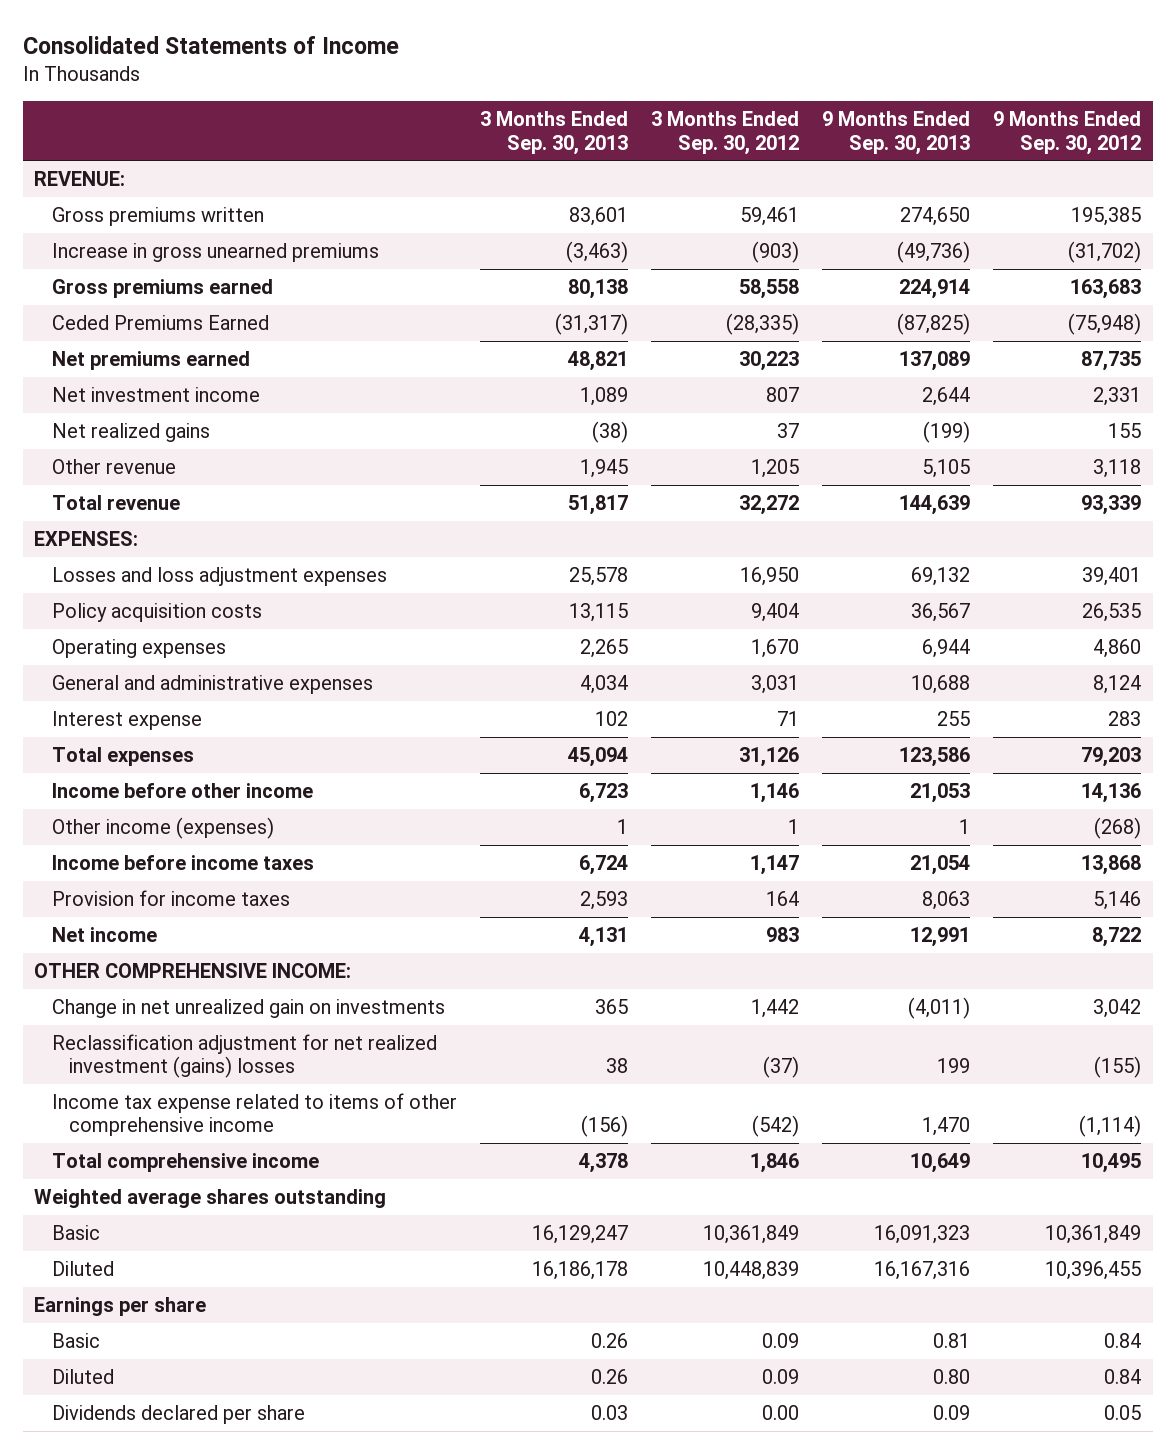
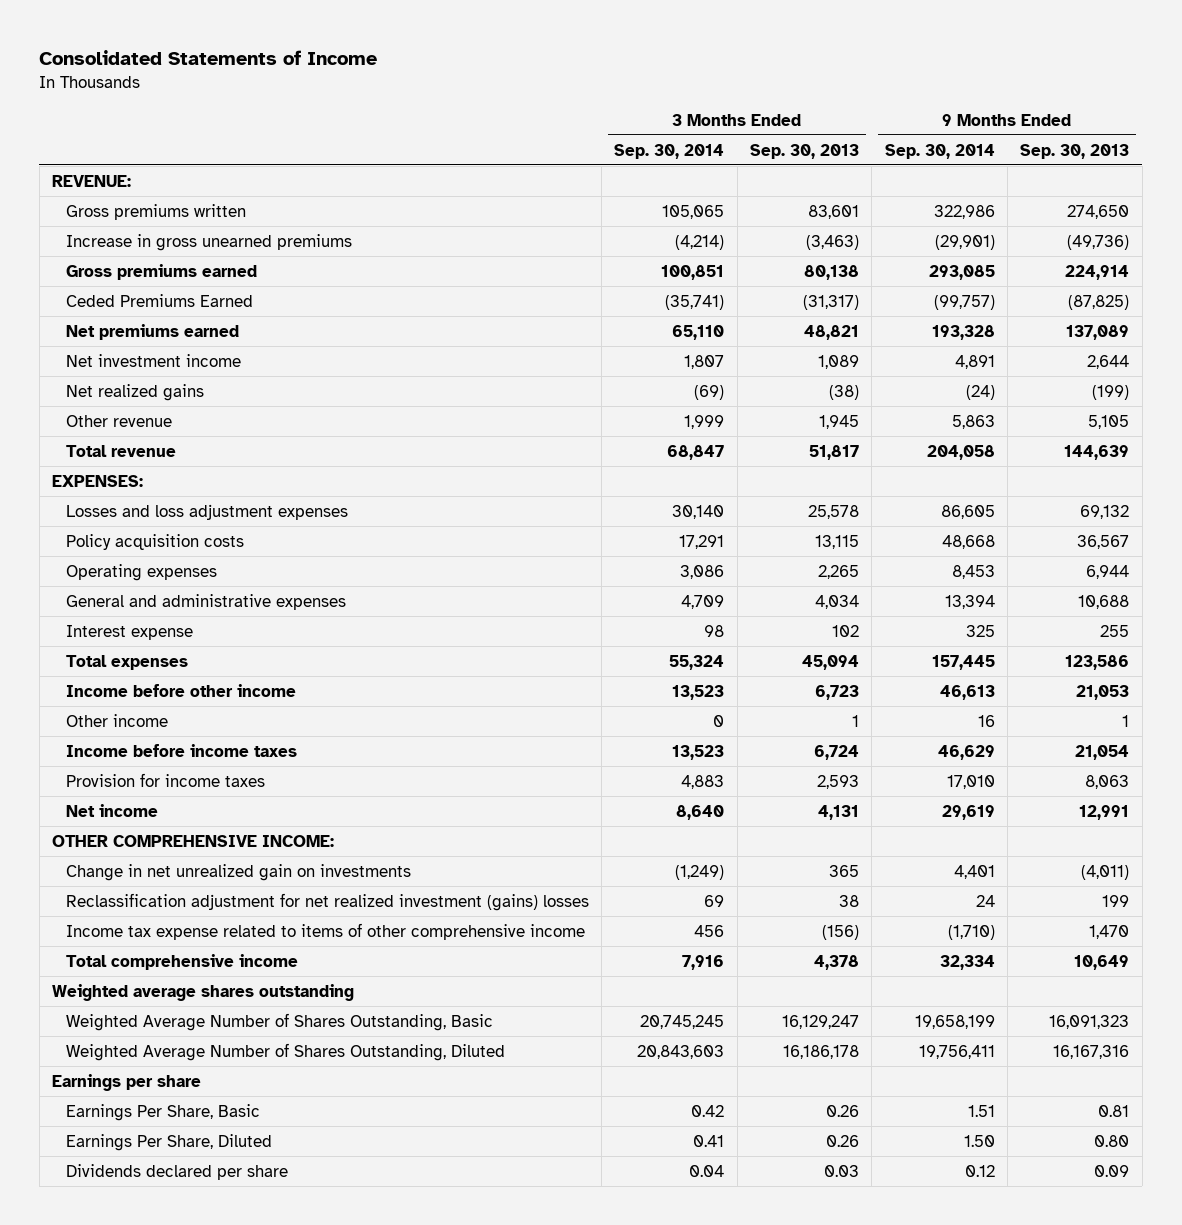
[651,111,800,155] 3 Months Ended Sep. 30, 2012 -> none
[993,111,1142,155] 9 Months Ended Sep. 30, 2012 -> none
none -> [614,143,725,159] Sep. 30, 2014
none -> [884,143,995,159] Sep. 30, 2014
[51,816,274,839] Other income (expenses) -> [65,713,168,727] Other income
[51,1224,100,1240] Basic -> [65,1012,493,1031] Weighted Average Number of Shares Outstanding, Basic
[51,1260,114,1276] Diluted -> [65,1042,505,1061] Weighted Average Number of Shares Outstanding, Diluted
[51,1332,100,1348] Basic -> [65,1103,260,1121] Earnings Per Share, Basic
[51,1368,114,1384] Diluted -> [65,1133,272,1151] Earnings Per Share, Diluted

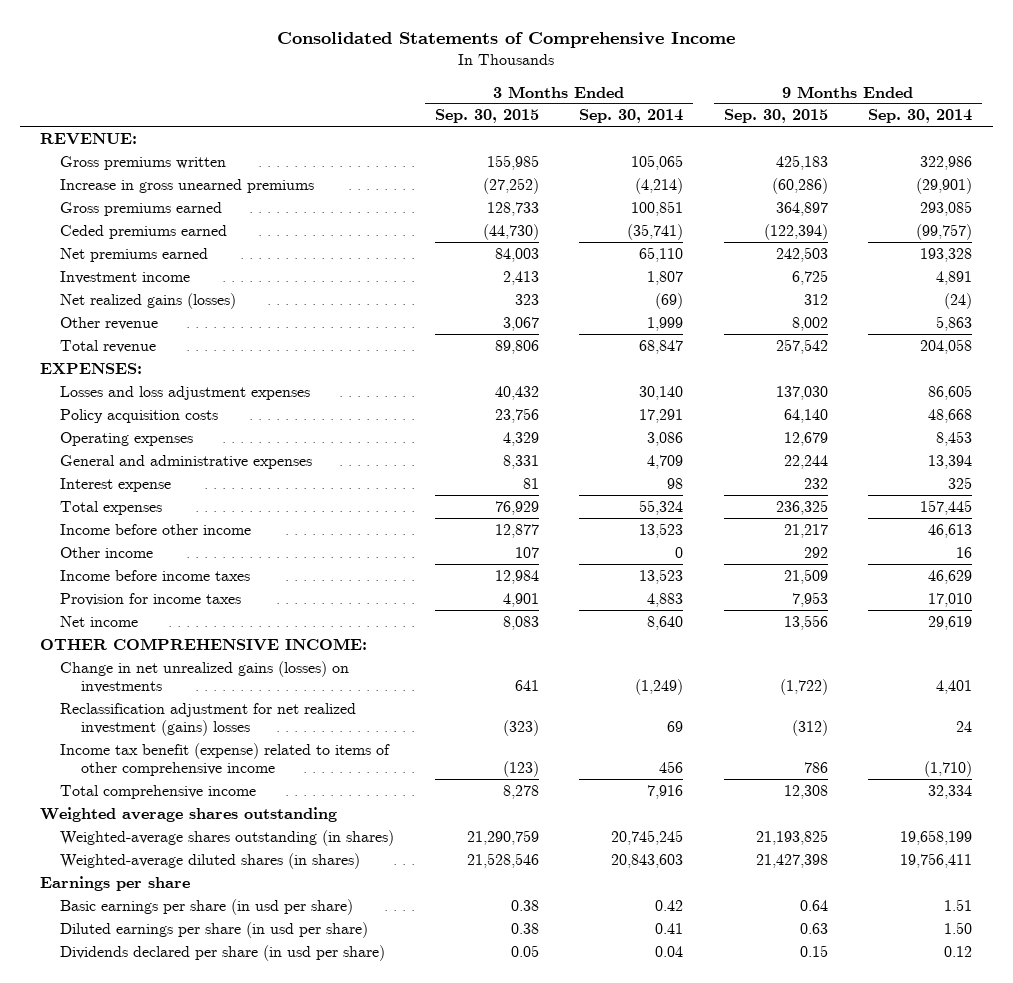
[39,50,378,66] Consolidated Statements of Income -> [277,32,736,49] Consolidated Statements of Comprehensive Income
[750,143,860,159] Sep. 30, 2013 -> none
[1020,143,1130,159] Sep. 30, 2013 -> none
none -> [434,109,539,124] Sep. 30, 2015
none -> [723,109,828,124] Sep. 30, 2015
[65,293,253,307] Ceded Premiums Earned -> [60,224,228,239] Ceded premiums earned
[65,353,241,367] Net investment income -> [60,270,191,284] Investment income
[65,383,204,401] Net realized gains -> [60,292,237,309] Net realized gains (losses)
[65,863,411,881] Change in net unrealized gain on investments -> [60,660,350,693] Change in net unrealized gains (losses) on investments
[65,922,585,940] Income tax expense related to items of other comprehensive income -> [60,742,391,776] Income tax benefit (expense) related to items of other comprehensive income
[65,1012,493,1031] Weighted Average Number of Shares Outstanding, Basic -> [60,829,395,846] Weighted-average shares outstanding (in shares)
[65,1042,505,1061] Weighted Average Number of Shares Outstanding, Diluted -> [60,852,361,869] Weighted-average diluted shares (in shares)
[65,1103,260,1121] Earnings Per Share, Basic -> [60,898,354,915] Basic earnings per share (in usd per share)
[65,1133,272,1151] Earnings Per Share, Diluted -> [60,921,369,938] Diluted earnings per share (in usd per share)
[65,1163,288,1180] Dividends declared per share -> [60,944,386,961] Dividends declared per share (in usd per share)

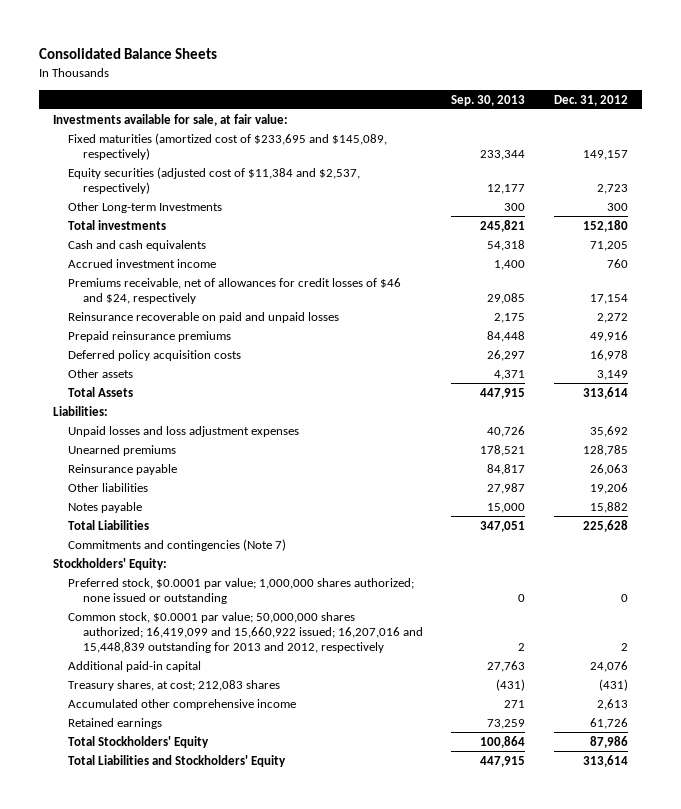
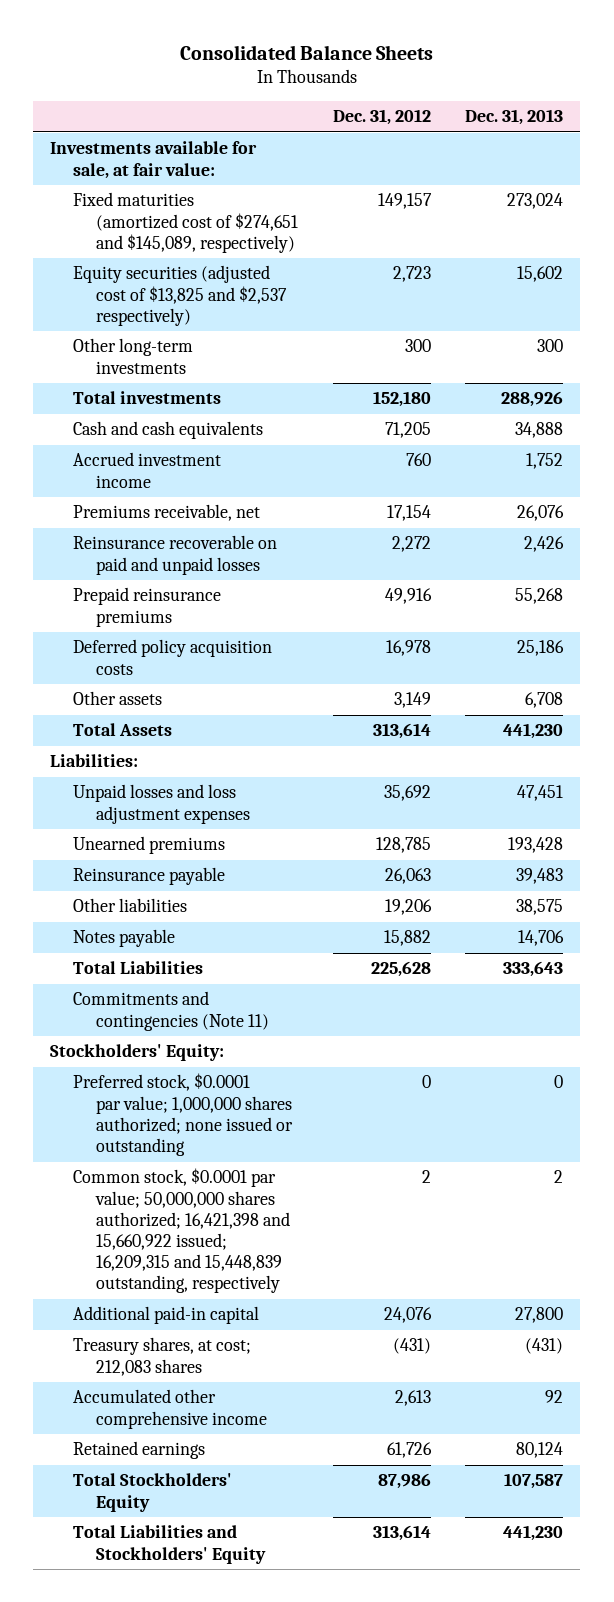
[451,94,526,106] Sep. 30, 2013 -> none
none -> [465,109,564,126] Dec. 31, 2013
[67,132,387,160] Fixed maturities (amortized cost of $233,695 and $145,089, respectively) -> [73,192,298,253] Fixed maturities (amortized cost of $274,651 and $145,089, respectively)
[67,166,360,194] Equity securities (adjusted cost of $11,384 and $2,537, respectively) -> [73,265,287,326] Equity securities (adjusted cost of $13,825 and $2,537 respectively)
[67,201,222,213] Other Long-term Investments -> [73,338,194,374] Other long-term investments
[67,277,401,304] Premiums receivable, net of allowances for credit losses of $46 and $24, respectively -> [73,504,261,522] Premiums receivable, net
[67,538,286,551] Commitments and contingencies (Note 7) -> [73,991,269,1031] Commitments and contingencies (Note 11)
[67,611,423,654] Common stock, $0.0001 par value; 50,000,000 shares authorized; 16,419,099 and 15,660,922 issued; 16,207,016 and 15,448,839 outstanding for 2013 and 2012, respectively -> [73,1168,290,1294] Common stock, $0.0001 par value; 50,000,000 shares authorized; 16,421,398 and 15,660,922 issued; 16,209,315 and 15,448,839 outstanding, respectively

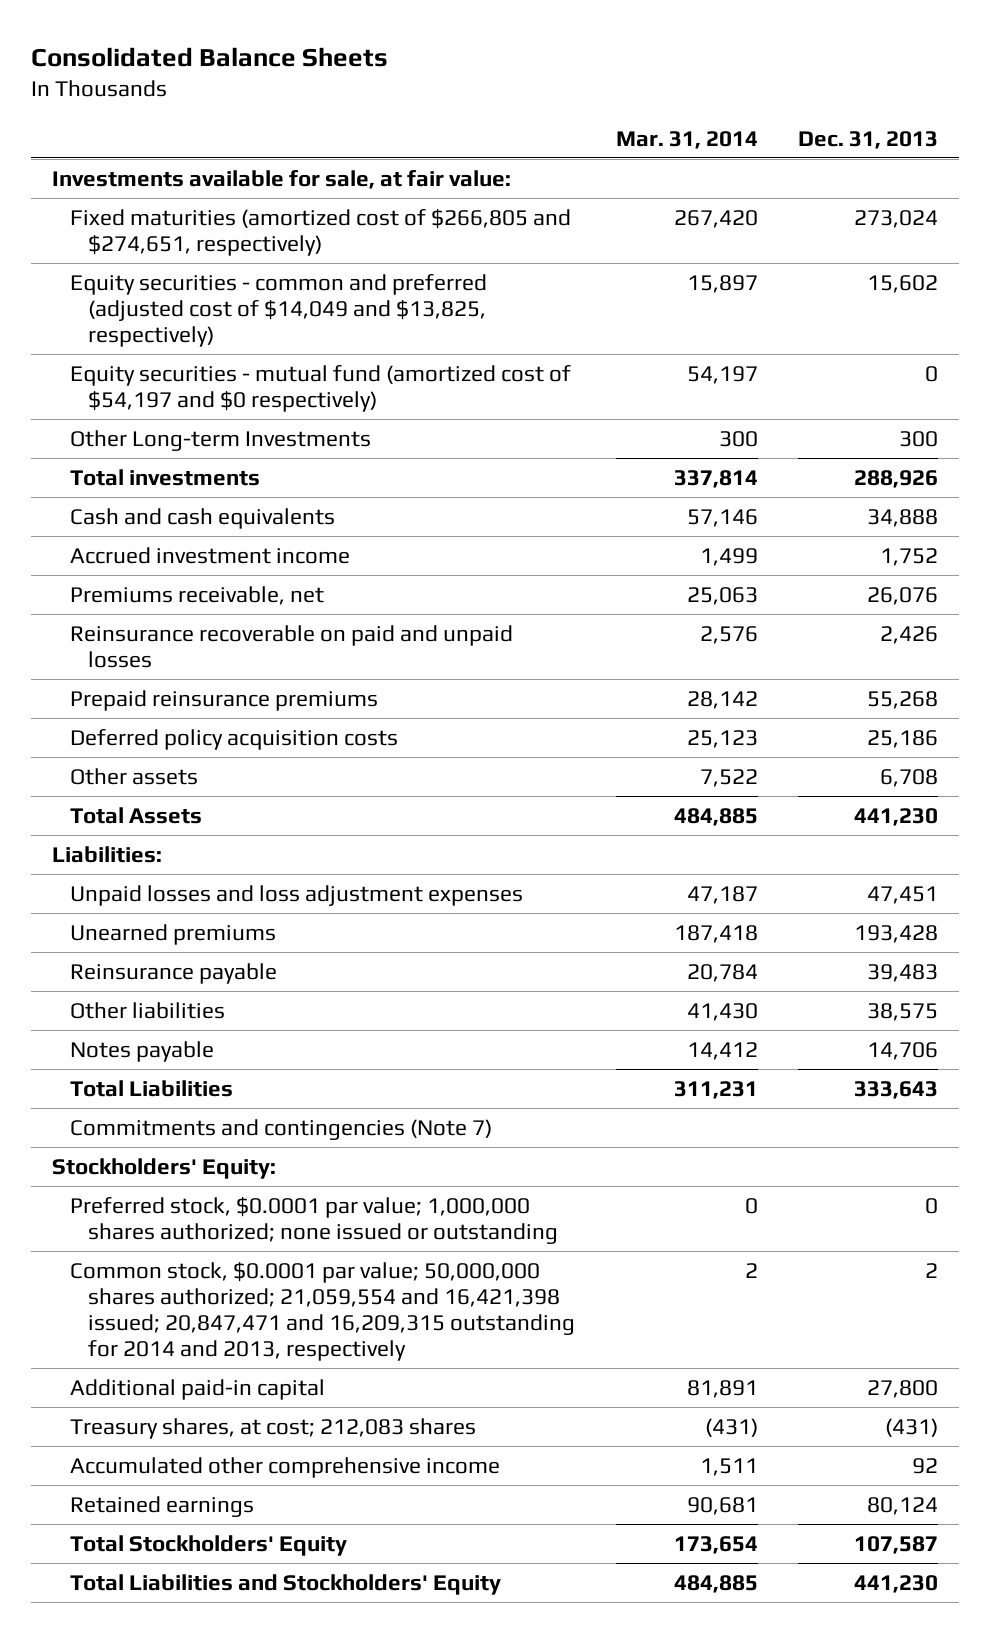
[332,109,431,126] Dec. 31, 2012 -> none
none -> [615,130,758,149] Mar. 31, 2014
[73,192,298,253] Fixed maturities (amortized cost of $274,651 and $145,089, respectively) -> [69,208,571,256] Fixed maturities (amortized cost of $266,805 and $274,651, respectively)
[73,265,287,326] Equity securities (adjusted cost of $13,825 and $2,537 respectively) -> [69,273,487,347] Equity securities - common and preferred (adjusted cost of $14,049 and $13,825, respectively)
none -> [69,364,571,412] Equity securities - mutual fund (amortized cost of $54,197 and $0 respectively)
[73,338,194,374] Other long-term investments -> [69,429,371,451] Other Long-term Investments
[73,991,269,1031] Commitments and contingencies (Note 11) -> [69,1118,492,1140] Commitments and contingencies (Note 7)
[73,1168,290,1294] Common stock, $0.0001 par value; 50,000,000 shares authorized; 16,421,398 and 15,660,922 issued; 16,209,315 and 15,448,839 outstanding, respectively -> [69,1261,576,1362] Common stock, $0.0001 par value; 50,000,000 shares authorized; 21,059,554 and 16,421,398 issued; 20,847,471 and 16,209,315 outstanding for 2014 and 2013, respectively

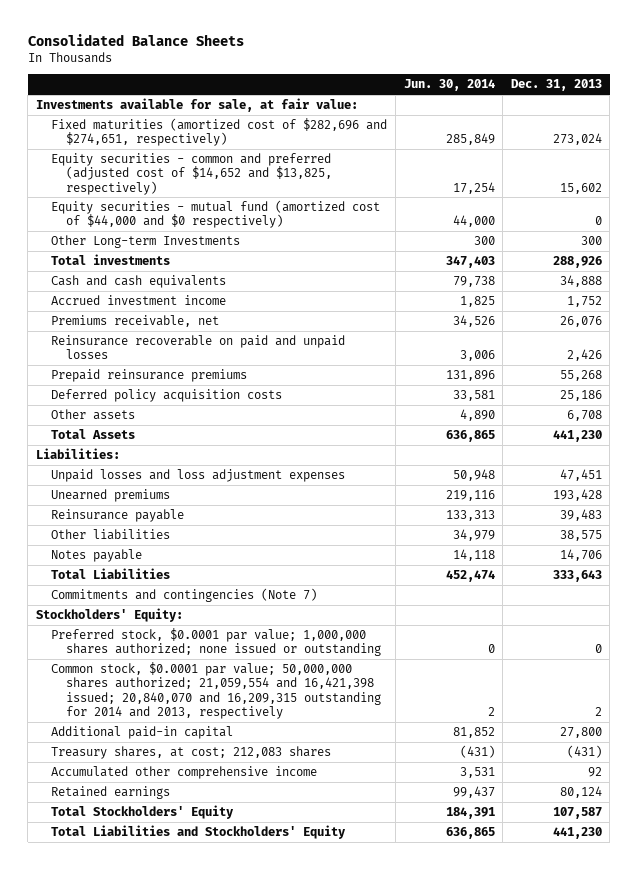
[615,130,758,149] Mar. 31, 2014 -> none
none -> [403,79,495,92] Jun. 30, 2014
[69,208,571,256] Fixed maturities (amortized cost of $266,805 and $274,651, respectively) -> [51,118,388,147] Fixed maturities (amortized cost of $282,696 and $274,651, respectively)
[69,273,487,347] Equity securities - common and preferred (adjusted cost of $14,049 and $13,825, respectively) -> [51,153,333,195] Equity securities - common and preferred (adjusted cost of $14,652 and $13,825, respectively)
[69,364,571,412] Equity securities - mutual fund (amortized cost of $54,197 and $0 respectively) -> [51,200,381,229] Equity securities - mutual fund (amortized cost of $44,000 and $0 respectively)
[69,1261,576,1362] Common stock, $0.0001 par value; 50,000,000 shares authorized; 21,059,554 and 16,421,398 issued; 20,847,471 and 16,209,315 outstanding for 2014 and 2013, respectively -> [51,662,382,719] Common stock, $0.0001 par value; 50,000,000 shares authorized; 21,059,554 and 16,421,398 issued; 20,840,070 and 16,209,315 outstanding for 2014 and 2013, respectively

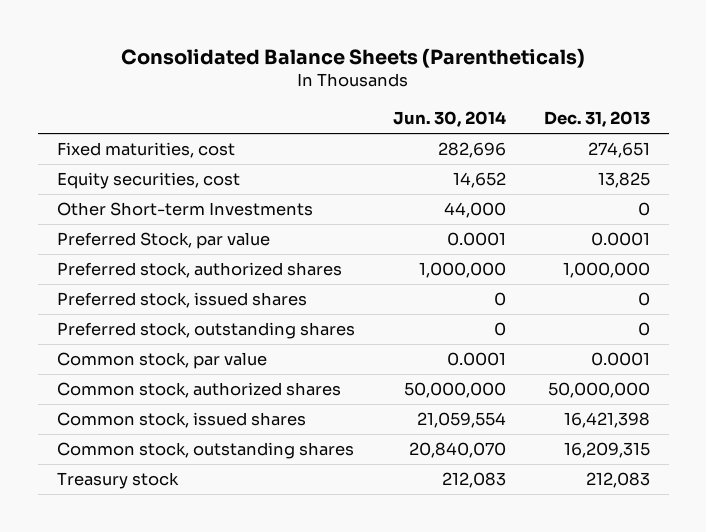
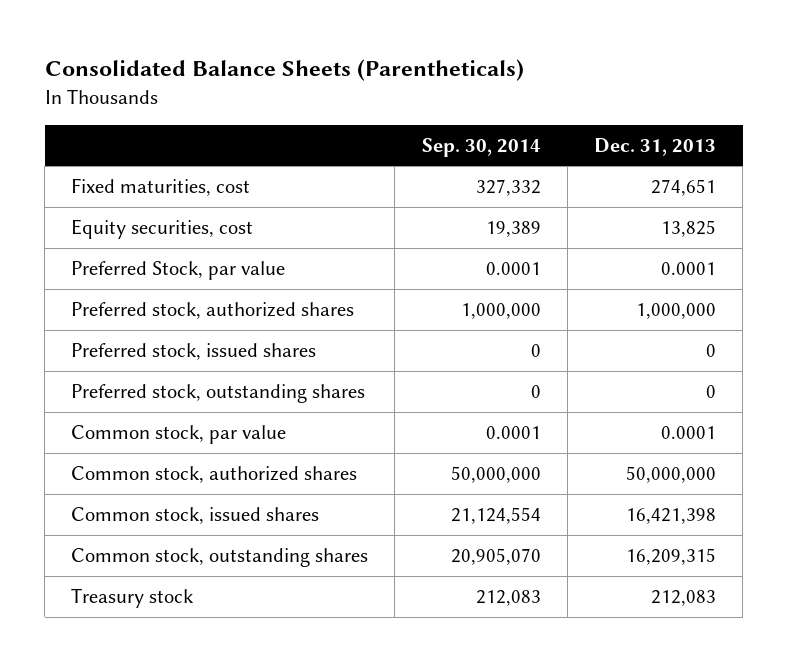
[392,111,506,128] Jun. 30, 2014 -> none
none -> [421,137,541,157] Sep. 30, 2014
[56,202,313,217] Other Short-term Investments -> none

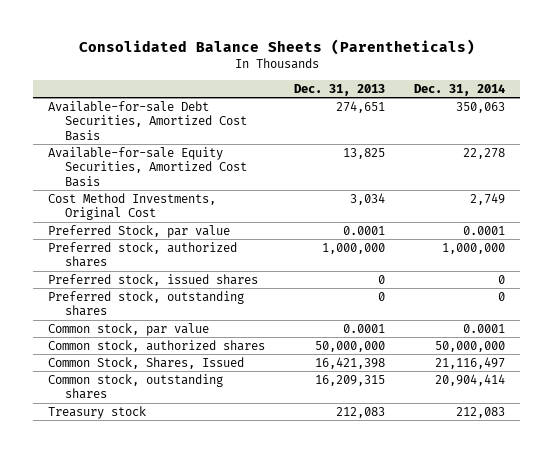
[421,137,541,157] Sep. 30, 2014 -> none
none -> [414,83,506,96] Dec. 31, 2014
[71,177,251,196] Fixed maturities, cost -> [47,100,247,141] Available-for-sale Debt Securities, Amortized Cost Basis
[71,218,254,239] Equity securities, cost -> [47,146,247,187] Available-for-sale Equity Securities, Amortized Cost Basis
none -> [47,192,216,221] Cost Method Investments, Original Cost
[71,506,320,524] Common stock, issued shares -> [47,356,244,369] Common Stock, Shares, Issued

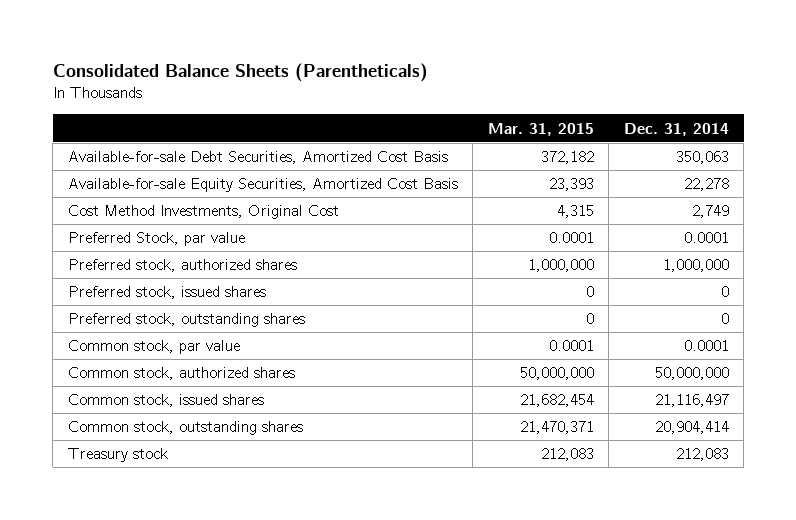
[294,83,386,96] Dec. 31, 2013 -> none
none -> [487,122,594,136] Mar. 31, 2015
[47,356,244,369] Common Stock, Shares, Issued -> [67,394,264,408] Common stock, issued shares

